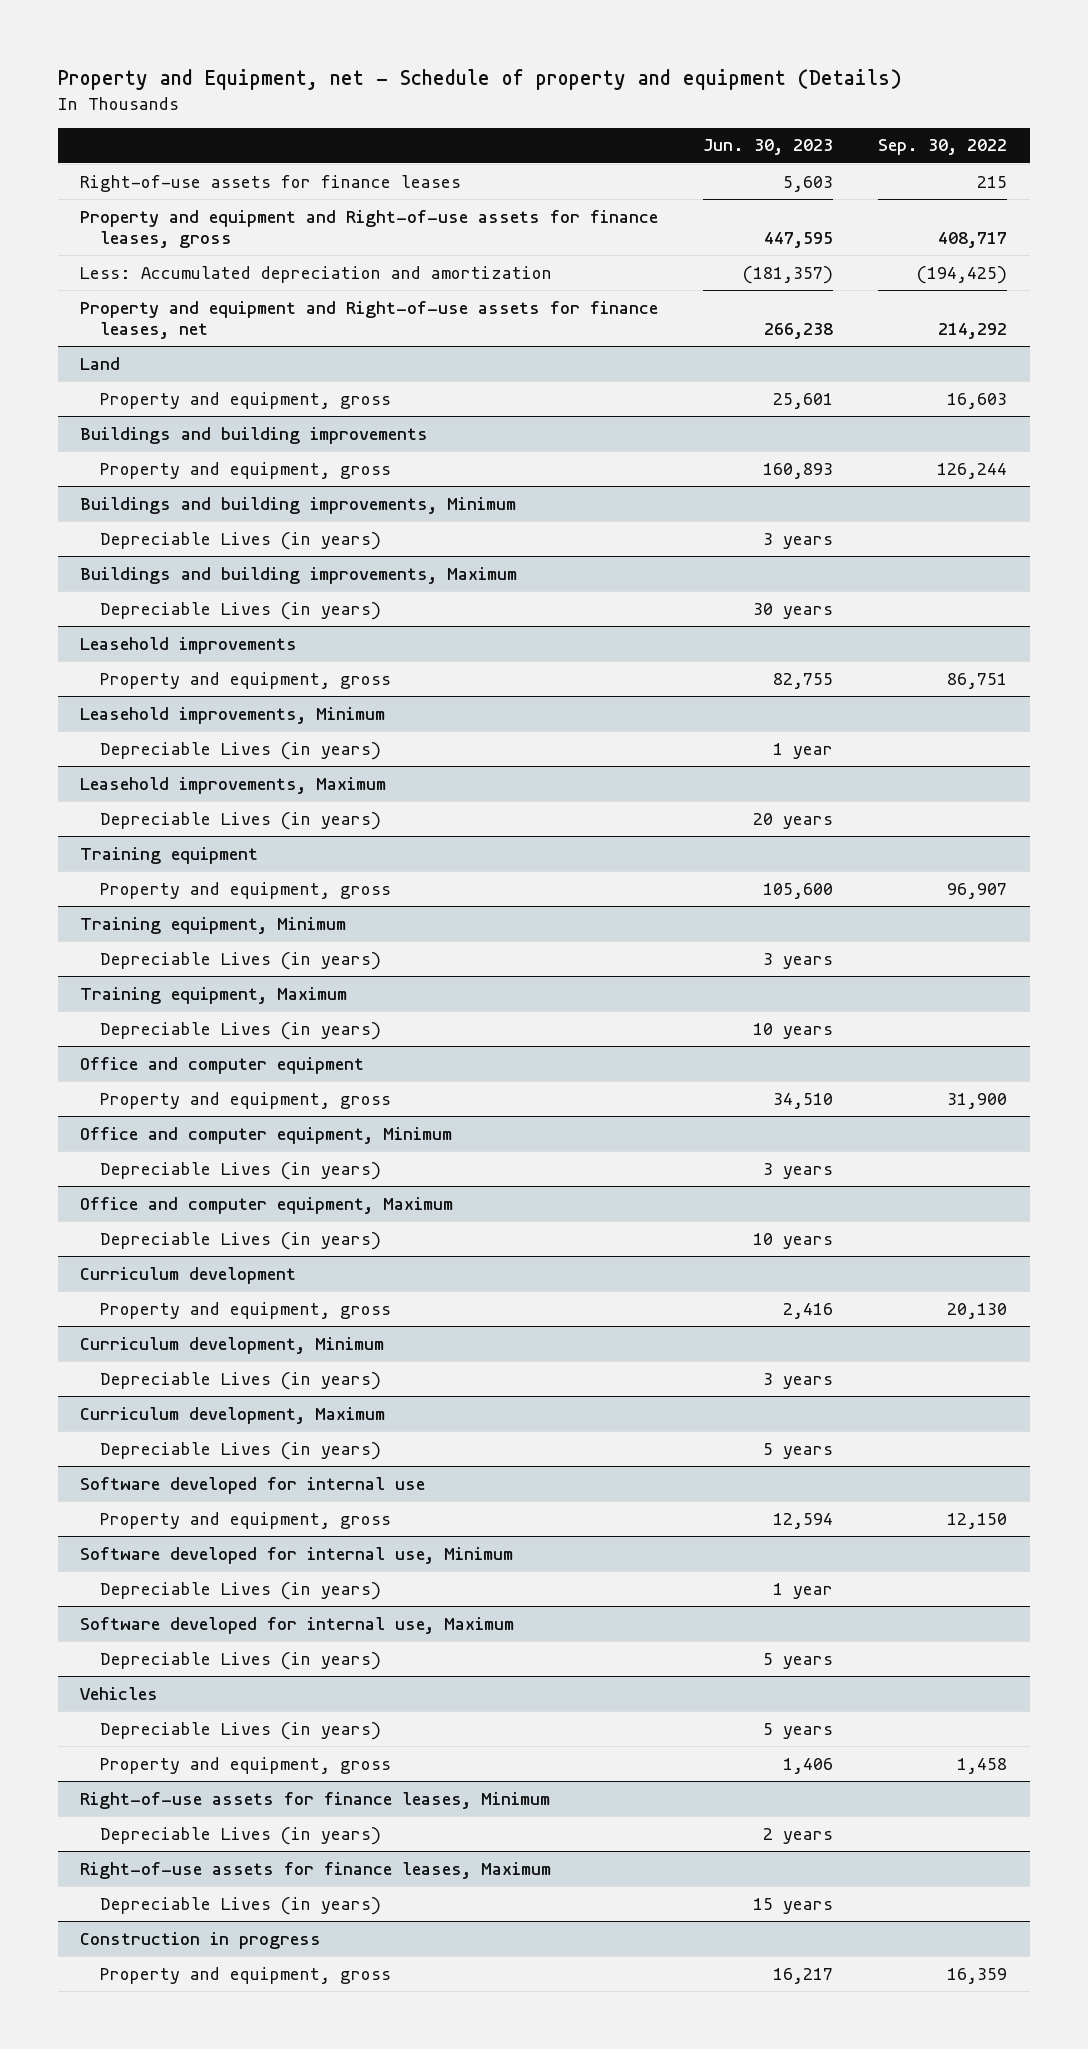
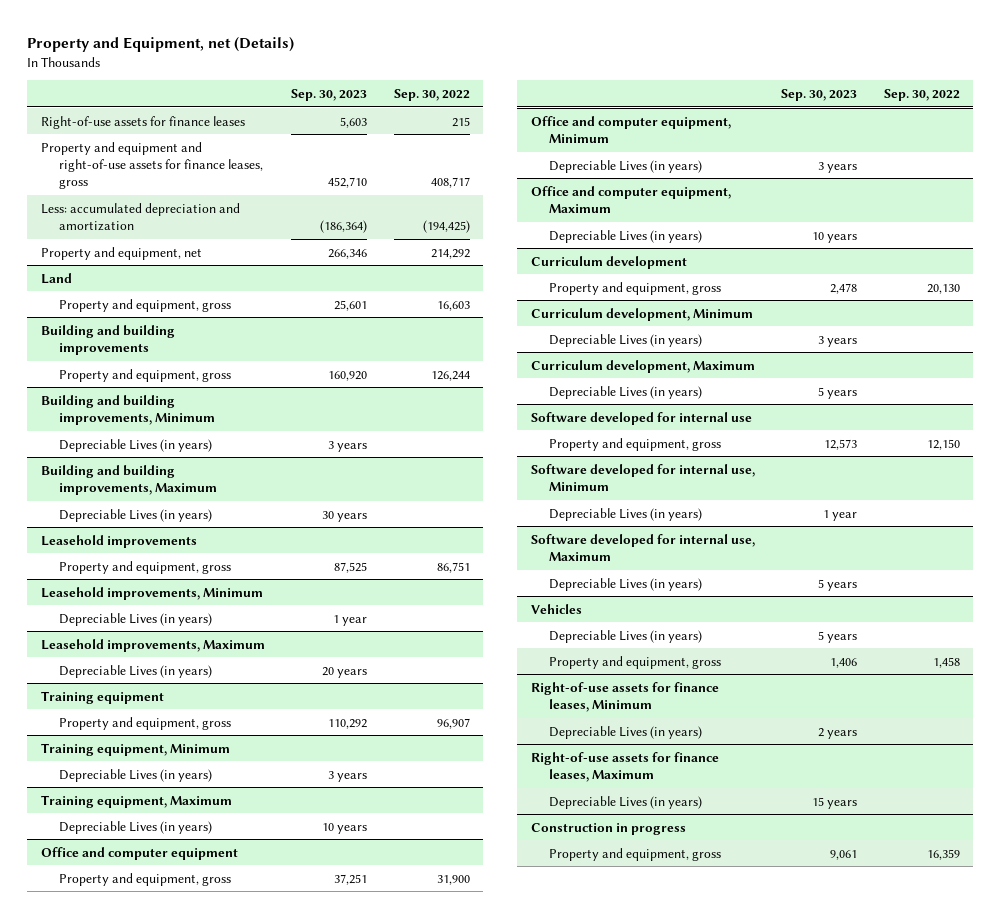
[57,69,902,91] Property and Equipment, net - Schedule of property and equipment (Details) -> [27,37,295,53] Property and Equipment, net (Details)
[703,139,834,156] Jun. 30, 2023 -> none
none -> [291,88,368,101] Sep. 30, 2023
[80,209,659,248] Property and equipment and Right-of-use assets for finance leases, gross -> [40,141,263,190] Property and equipment and right-of-use assets for finance leases, gross
[80,265,553,283] Less: Accumulated depreciation and amortization -> [40,202,240,231] Less: accumulated depreciation and amortization
[80,300,659,339] Property and equipment and Right-of-use assets for finance leases, net -> [40,246,202,260] Property and equipment, net
[80,426,429,444] Buildings and building improvements -> [40,324,175,355] Building and building improvements
[80,496,517,514] Buildings and building improvements, Minimum -> [40,394,215,425] Building and building improvements, Minimum
[80,566,518,584] Buildings and building improvements, Maximum -> [40,464,217,495] Building and building improvements, Maximum

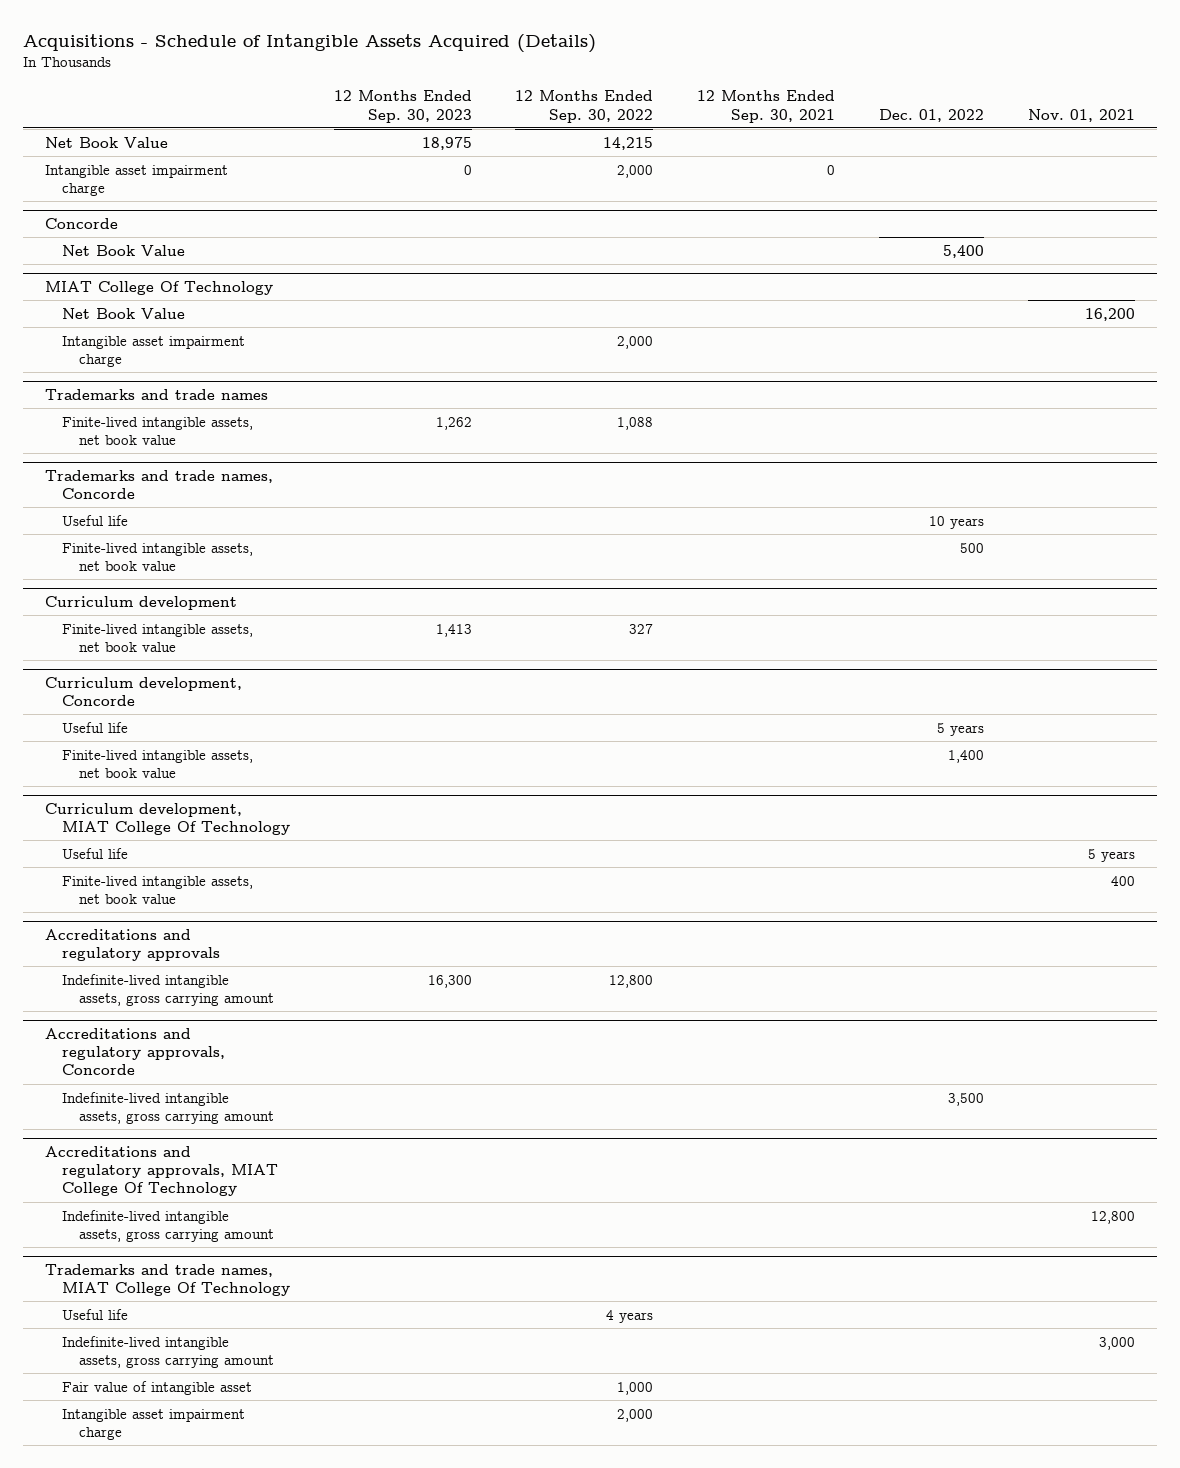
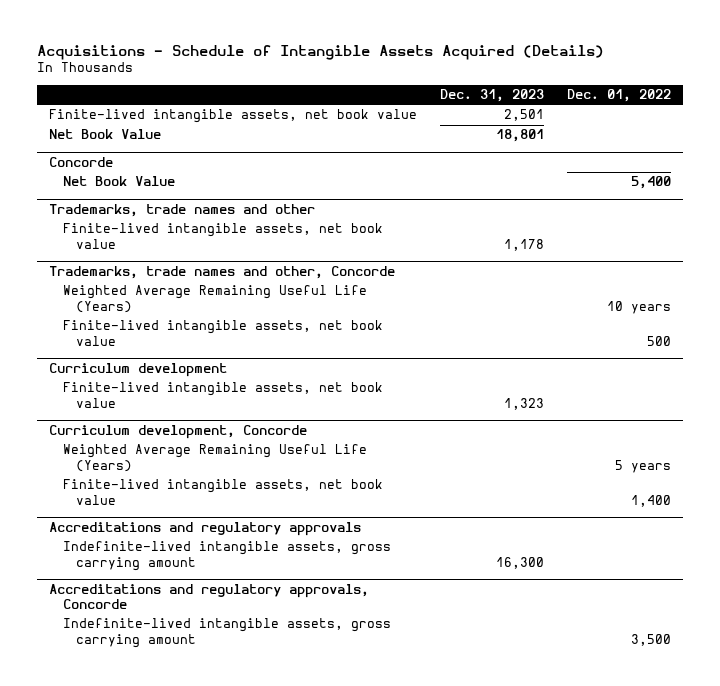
[333,90,472,123] 12 Months Ended Sep. 30, 2023 -> none
[515,90,654,123] 12 Months Ended Sep. 30, 2022 -> none
[697,90,836,123] 12 Months Ended Sep. 30, 2021 -> none
[1027,108,1135,122] Nov. 01, 2021 -> none
none -> [440,89,545,103] Dec. 31, 2023
none -> [48,109,417,124] Finite-lived intangible assets, net book value
[45,164,229,196] Intangible asset impairment charge -> none
[45,280,274,295] MIAT College Of Technology -> none
[61,307,185,319] Net Book Value -> none
[61,335,245,367] Intangible asset impairment charge -> none
[45,388,269,400] Trademarks and trade names -> [48,203,315,217] Trademarks, trade names and other
[45,469,274,500] Trademarks and trade names, Concorde -> [48,265,395,279] Trademarks, trade names and other, Concorde
[61,514,128,526] Useful life -> [62,285,367,313] Weighted Average Remaining Useful Life (Years)
[61,721,128,733] Useful life -> [62,444,367,472] Weighted Average Remaining Useful Life (Years)
[45,802,290,836] Curriculum development, MIAT College Of Technology -> none
[61,847,128,859] Useful life -> none
[61,875,253,904] Finite-lived intangible assets, net book value -> none
[45,1145,278,1197] Accreditations and regulatory approvals, MIAT College Of Technology -> none
[61,1209,274,1242] Indefinite-lived intangible assets, gross carrying amount -> none
[45,1263,290,1297] Trademarks and trade names, MIAT College Of Technology -> none
[61,1308,128,1320] Useful life -> none
[61,1335,274,1368] Indefinite-lived intangible assets, gross carrying amount -> none
[61,1380,252,1395] Fair value of intangible asset -> none
[61,1408,245,1440] Intangible asset impairment charge -> none

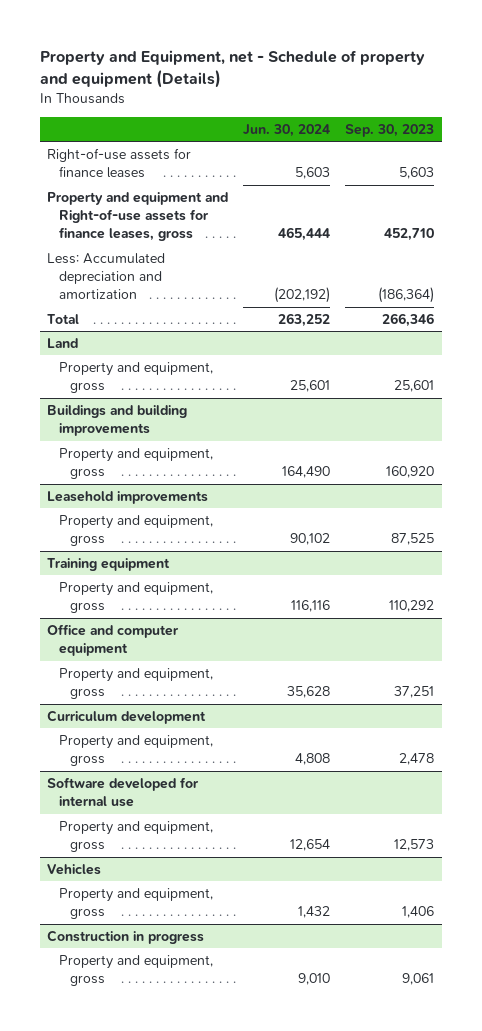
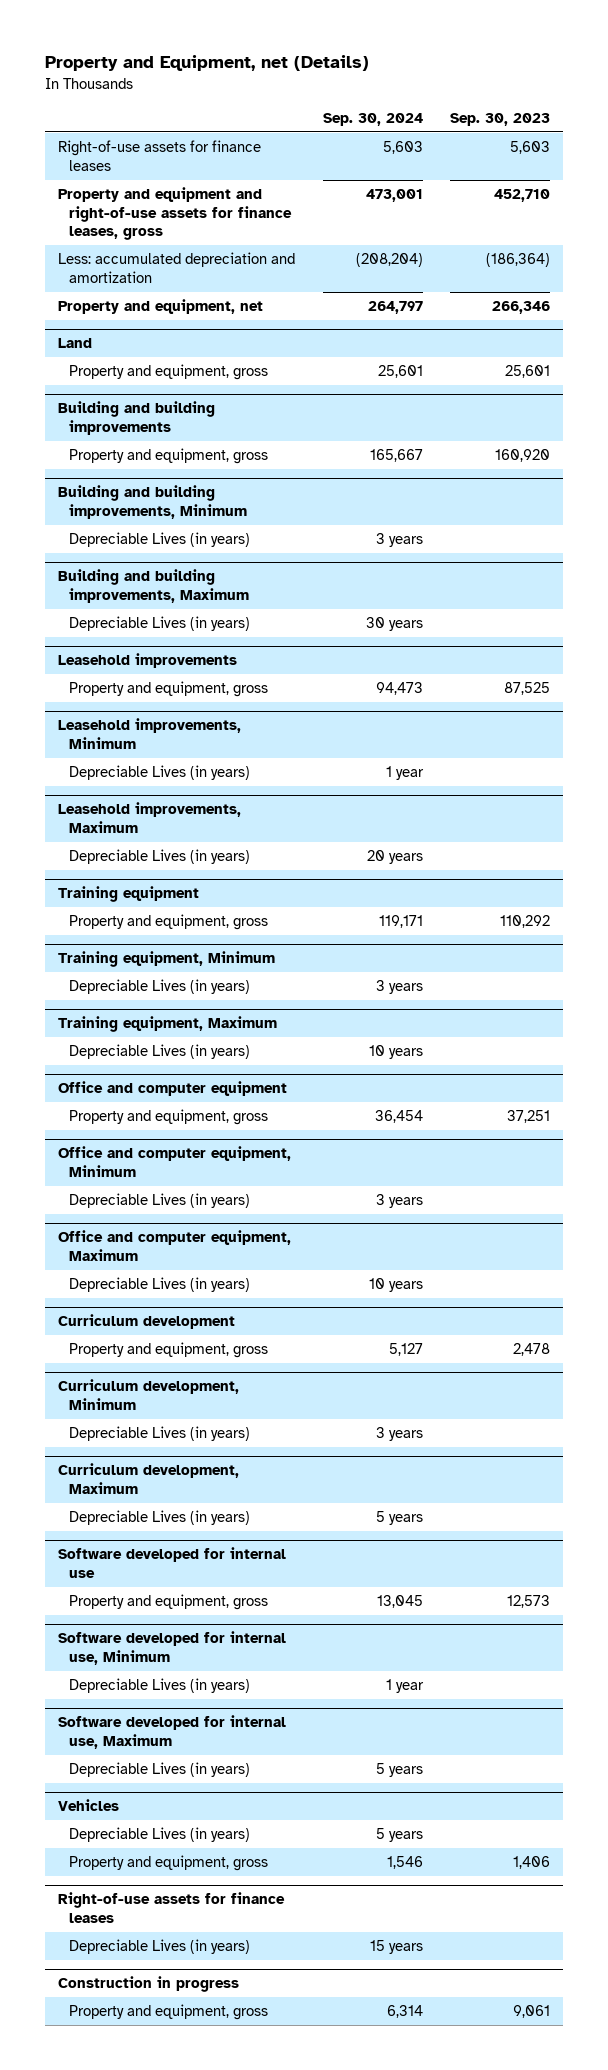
[39,49,425,88] Property and Equipment, net - Schedule of property and equipment (Details) -> [44,55,369,72] Property and Equipment, net (Details)
[243,123,331,137] Jun. 30, 2024 -> none
none -> [322,112,423,126] Sep. 30, 2024
[47,192,229,242] Property and equipment and Right-of-use assets for finance leases, gross -> [58,187,293,240] Property and equipment and right-of-use assets for finance leases, gross
[47,253,166,300] Less: Accumulated depreciation and amortization -> [58,252,296,283] Less: accumulated depreciation and amortization
[47,314,80,325] Total -> [58,299,264,315] Property and equipment, net
[47,405,188,437] Buildings and building improvements -> [58,401,216,435] Building and building improvements
none -> [58,485,248,519] Building and building improvements, Minimum
none -> [69,532,251,548] Depreciable Lives (in years)
none -> [58,569,250,603] Building and building improvements, Maximum
none -> [69,616,251,632] Depreciable Lives (in years)
none -> [58,718,242,749] Leasehold improvements, Minimum
none -> [69,765,251,781] Depreciable Lives (in years)
none -> [58,802,242,833] Leasehold improvements, Maximum
none -> [69,849,251,865] Depreciable Lives (in years)
none -> [58,951,276,968] Training equipment, Minimum
none -> [69,979,251,995] Depreciable Lives (in years)
none -> [58,1016,278,1033] Training equipment, Maximum
none -> [69,1044,251,1060] Depreciable Lives (in years)
none -> [58,1146,292,1177] Office and computer equipment, Minimum
none -> [69,1193,251,1209] Depreciable Lives (in years)
none -> [58,1230,292,1261] Office and computer equipment, Maximum
none -> [69,1277,251,1293] Depreciable Lives (in years)
none -> [58,1379,240,1410] Curriculum development, Minimum
none -> [69,1426,251,1442] Depreciable Lives (in years)
none -> [58,1463,240,1494] Curriculum development, Maximum
none -> [69,1510,251,1526] Depreciable Lives (in years)
none -> [58,1631,287,1665] Software developed for internal use, Minimum
none -> [69,1678,251,1694] Depreciable Lives (in years)
none -> [58,1715,287,1749] Software developed for internal use, Maximum
none -> [69,1762,251,1778] Depreciable Lives (in years)
none -> [69,1827,251,1843] Depreciable Lives (in years)
none -> [58,1892,286,1923] Right-of-use assets for finance leases
none -> [69,1939,251,1955] Depreciable Lives (in years)

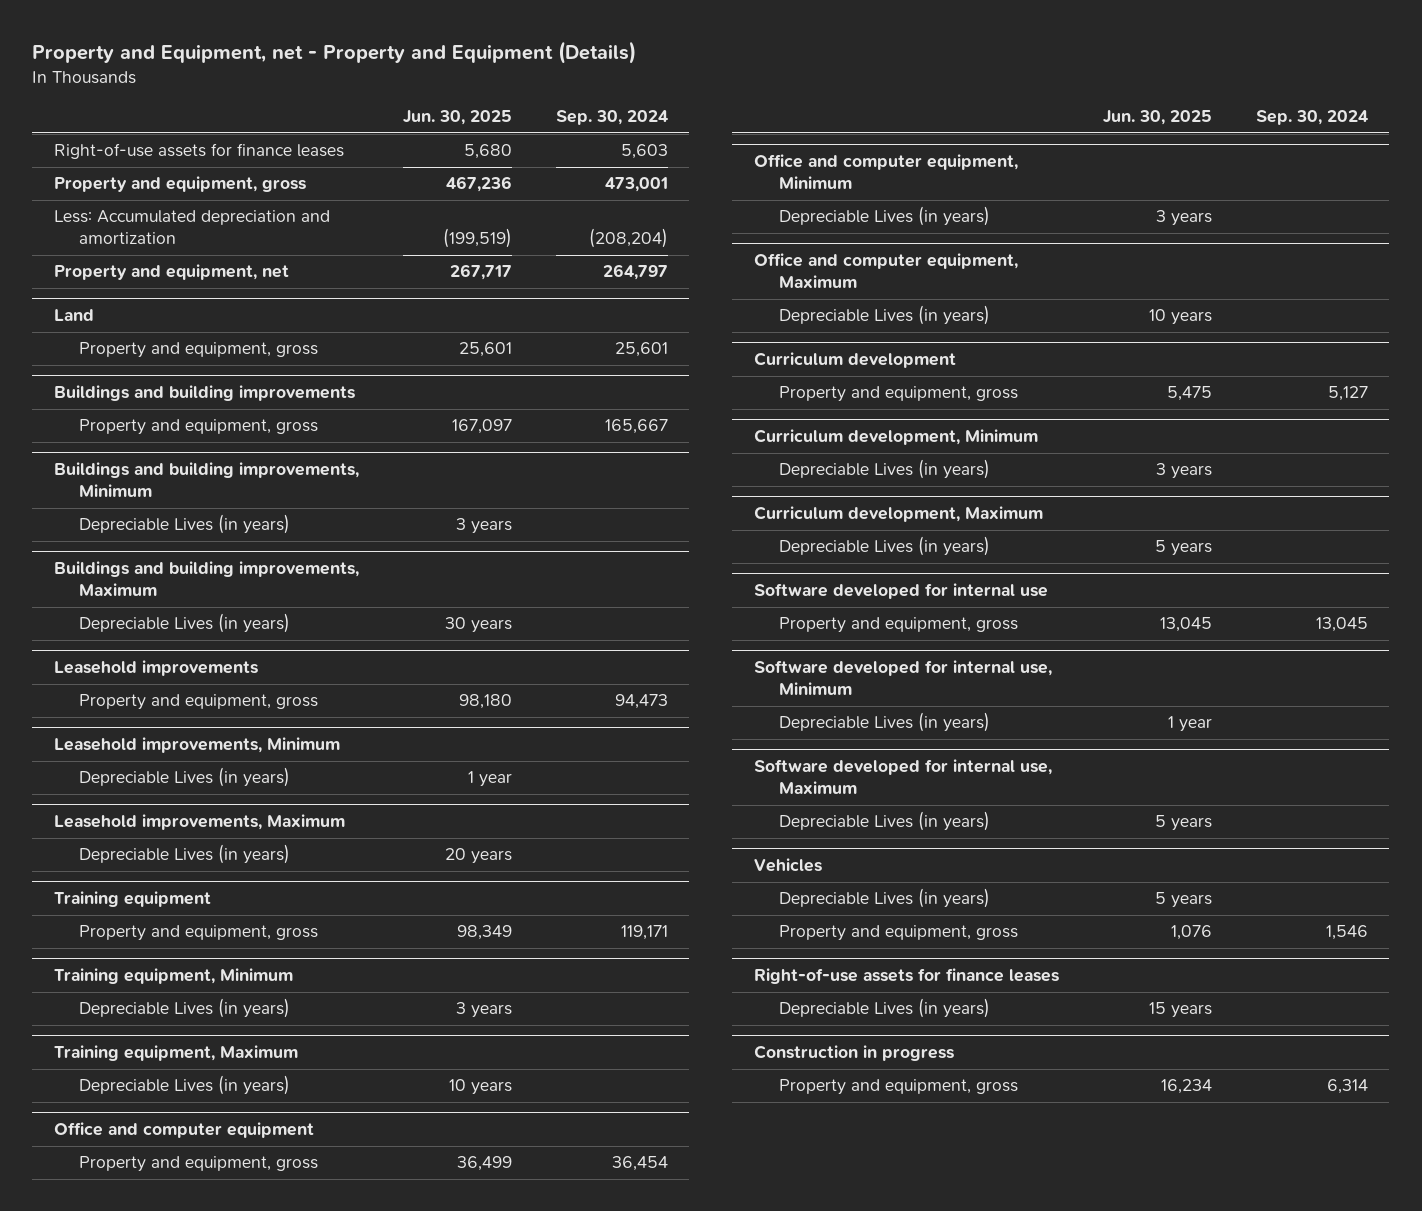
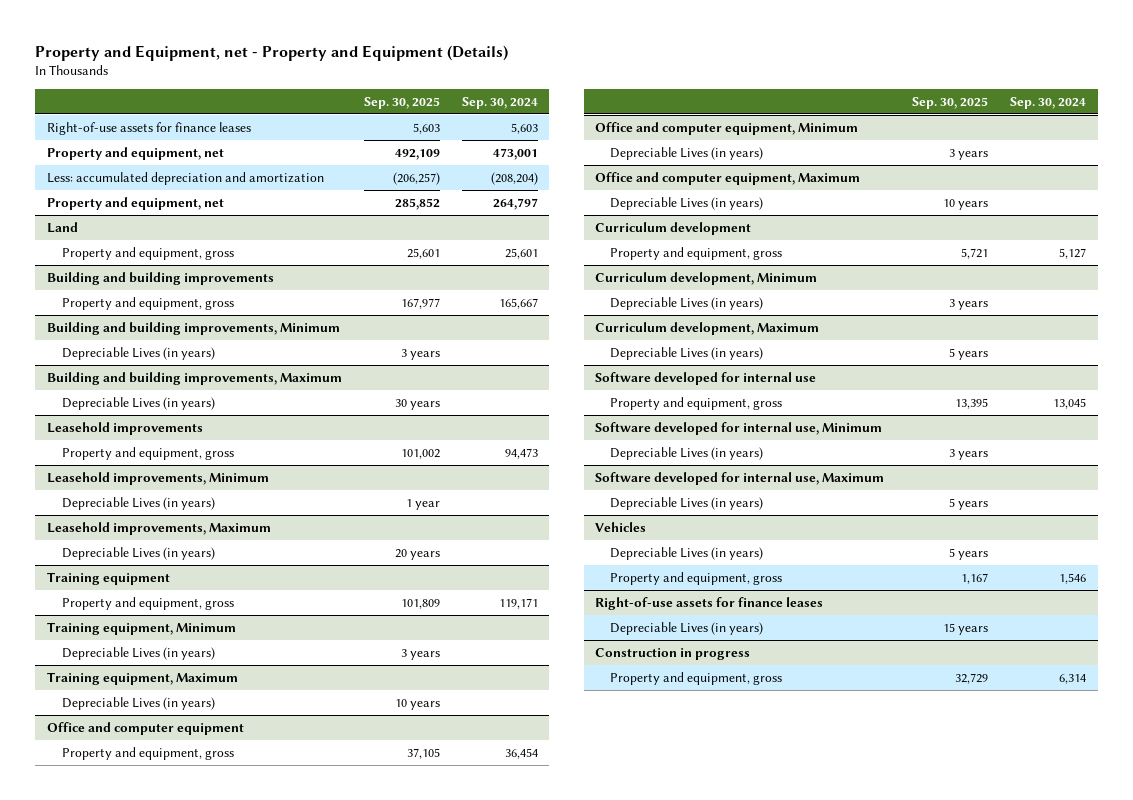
[402,110,512,126] Jun. 30, 2025 -> none
none -> [363,96,440,109] Sep. 30, 2025
[54,176,307,193] Property and equipment, gross -> [46,146,224,160] Property and equipment, net
[54,210,331,245] Less: Accumulated depreciation and amortization -> [46,171,324,185] Less: accumulated depreciation and amortization
[54,385,356,402] Buildings and building improvements -> [46,271,274,285] Building and building improvements
[54,462,360,498] Buildings and building improvements, Minimum -> [46,321,340,335] Building and building improvements, Minimum
[54,561,360,597] Buildings and building improvements, Maximum -> [46,371,342,385] Building and building improvements, Maximum

